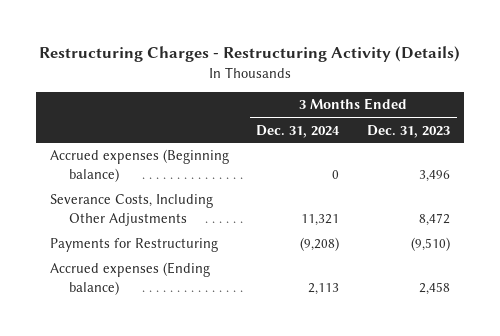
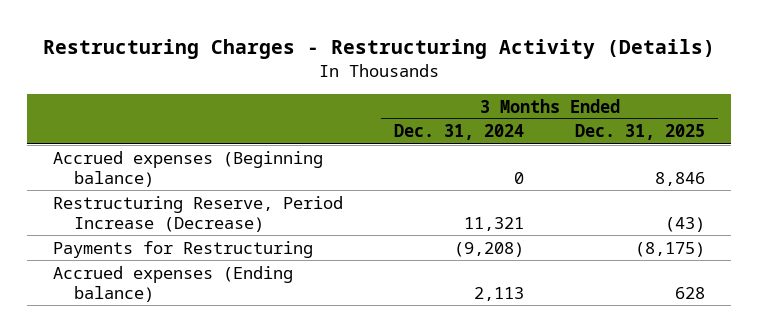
[366,124,450,138] Dec. 31, 2023 -> none
none -> [575,124,706,141] Dec. 31, 2025
[49,194,213,226] Severance Costs, Including Other Adjustments -> [52,195,343,232] Restructuring Reserve, Period Increase (Decrease)

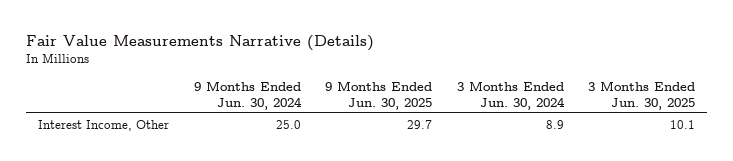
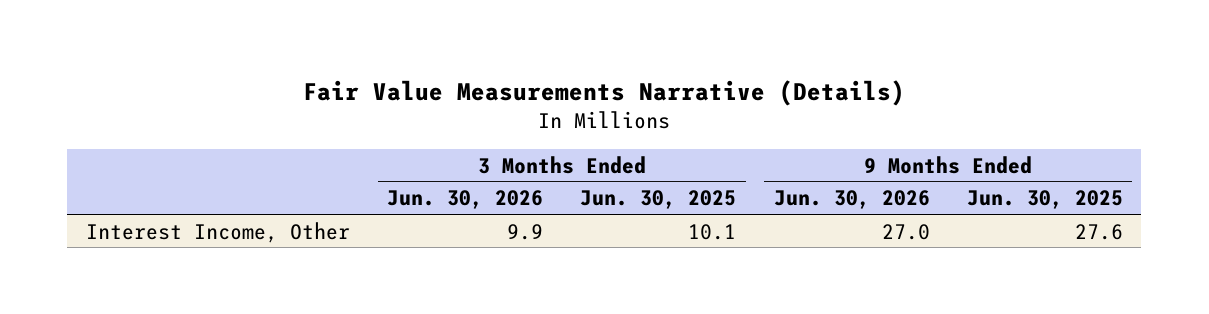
[193,81,302,110] 9 Months Ended Jun. 30, 2024 -> none
[456,81,565,110] 3 Months Ended Jun. 30, 2024 -> none
none -> [387,190,544,210] Jun. 30, 2026
none -> [773,190,930,210] Jun. 30, 2026
[407,119,433,129] 29.7 -> [1074,223,1123,240] 27.6

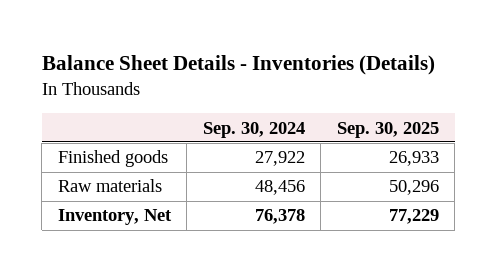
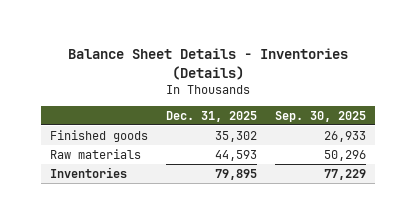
[202,121,305,138] Sep. 30, 2024 -> none
none -> [165,110,257,122] Dec. 31, 2025
[57,209,172,226] Inventory, Net -> [49,166,127,178] Inventories

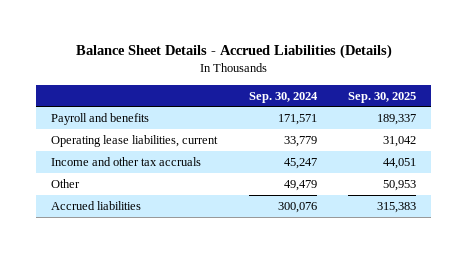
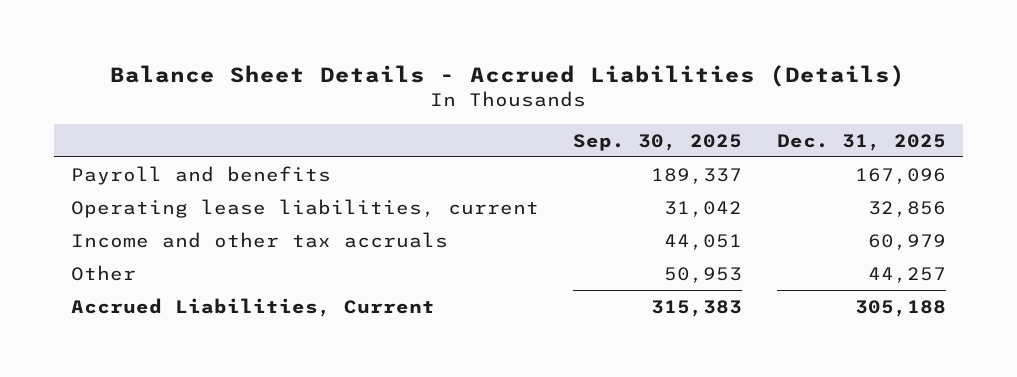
[248,91,318,103] Sep. 30, 2024 -> none
none -> [776,133,946,151] Dec. 31, 2025
[51,200,142,210] Accrued liabilities -> [71,297,436,317] Accrued Liabilities, Current

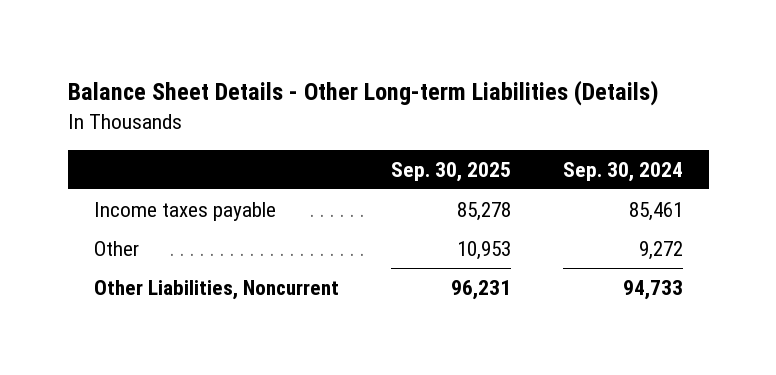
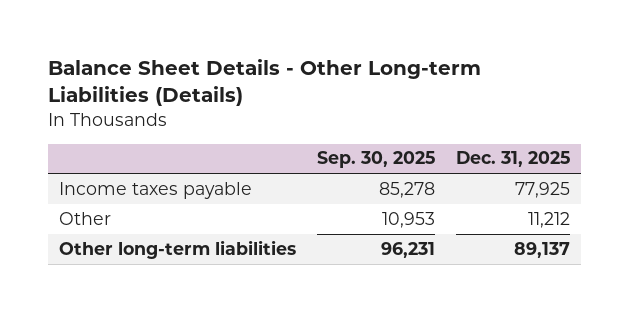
[562,161,683,182] Sep. 30, 2024 -> none
none -> [456,151,571,168] Dec. 31, 2025
[93,280,339,301] Other Liabilities, Noncurrent -> [58,239,296,259] Other long-term liabilities

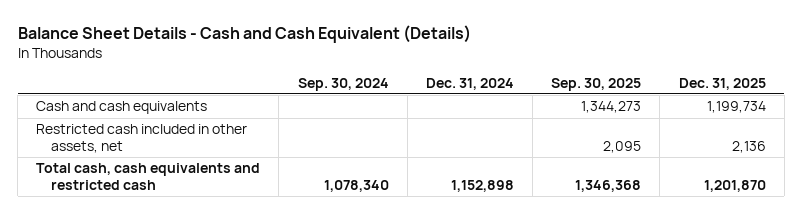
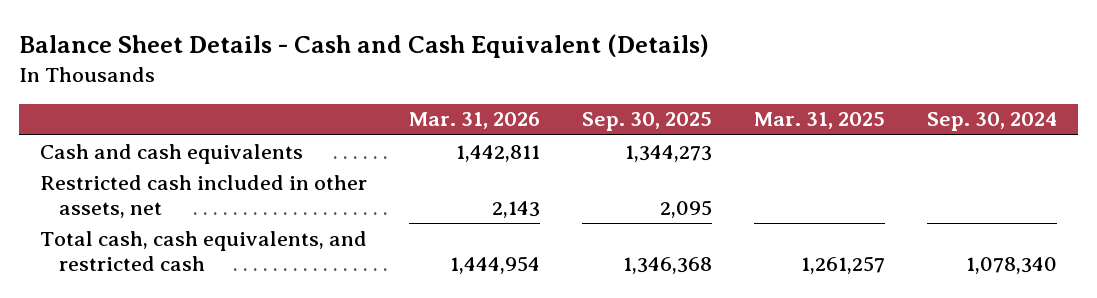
[425,77,514,90] Dec. 31, 2024 -> none
[678,77,766,90] Dec. 31, 2025 -> none
none -> [409,112,541,130] Mar. 31, 2026
none -> [753,112,885,130] Mar. 31, 2025
[36,163,261,191] Total cash, cash equivalents and restricted cash -> [40,230,368,271] Total cash, cash equivalents, and restricted cash

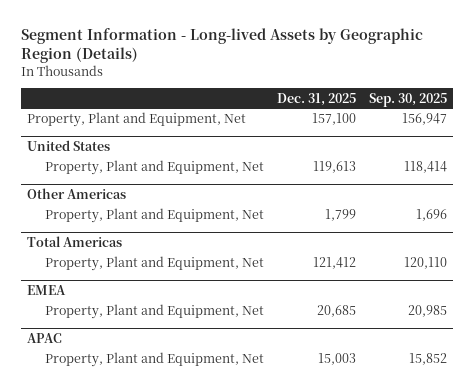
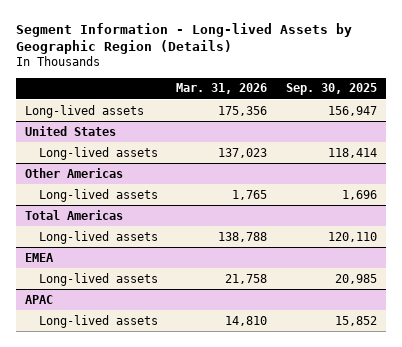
[276,92,356,106] Dec. 31, 2025 -> none
none -> [176,83,268,95] Mar. 31, 2026
[27,112,247,128] Property, Plant and Equipment, Net -> [25,104,145,118] Long-lived assets
[44,160,264,176] Property, Plant and Equipment, Net -> [38,146,158,160] Long-lived assets
[44,208,264,224] Property, Plant and Equipment, Net -> [38,188,158,202] Long-lived assets
[44,256,264,272] Property, Plant and Equipment, Net -> [38,230,158,244] Long-lived assets
[44,304,264,320] Property, Plant and Equipment, Net -> [38,272,158,286] Long-lived assets
[44,352,264,368] Property, Plant and Equipment, Net -> [38,314,158,328] Long-lived assets

